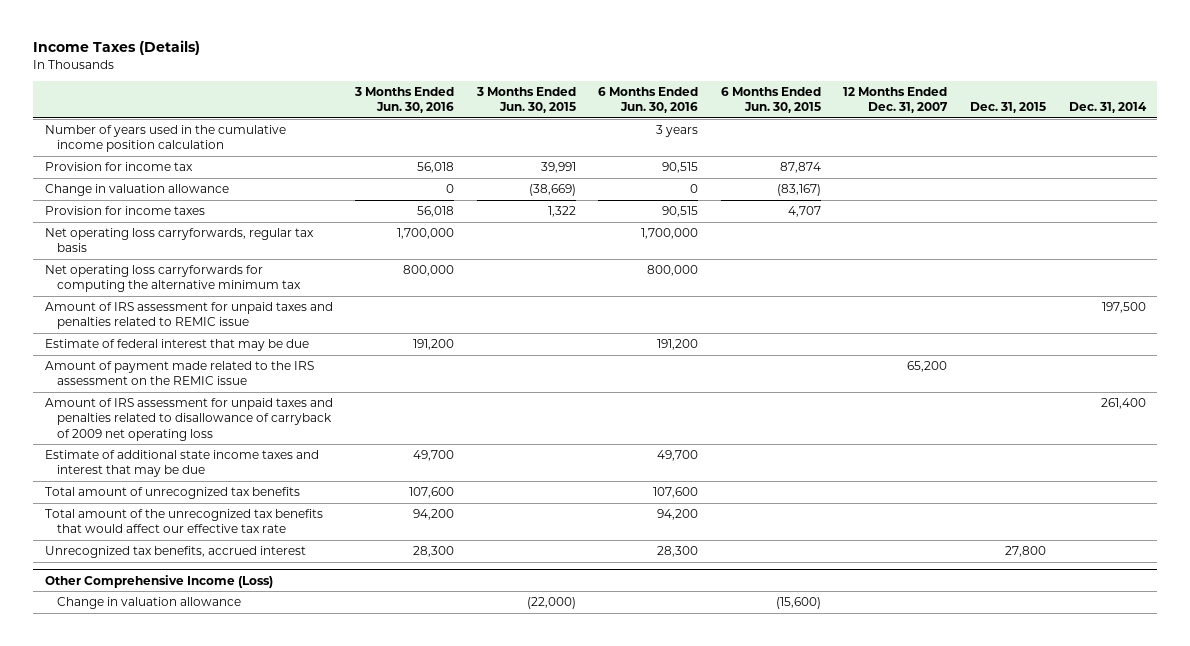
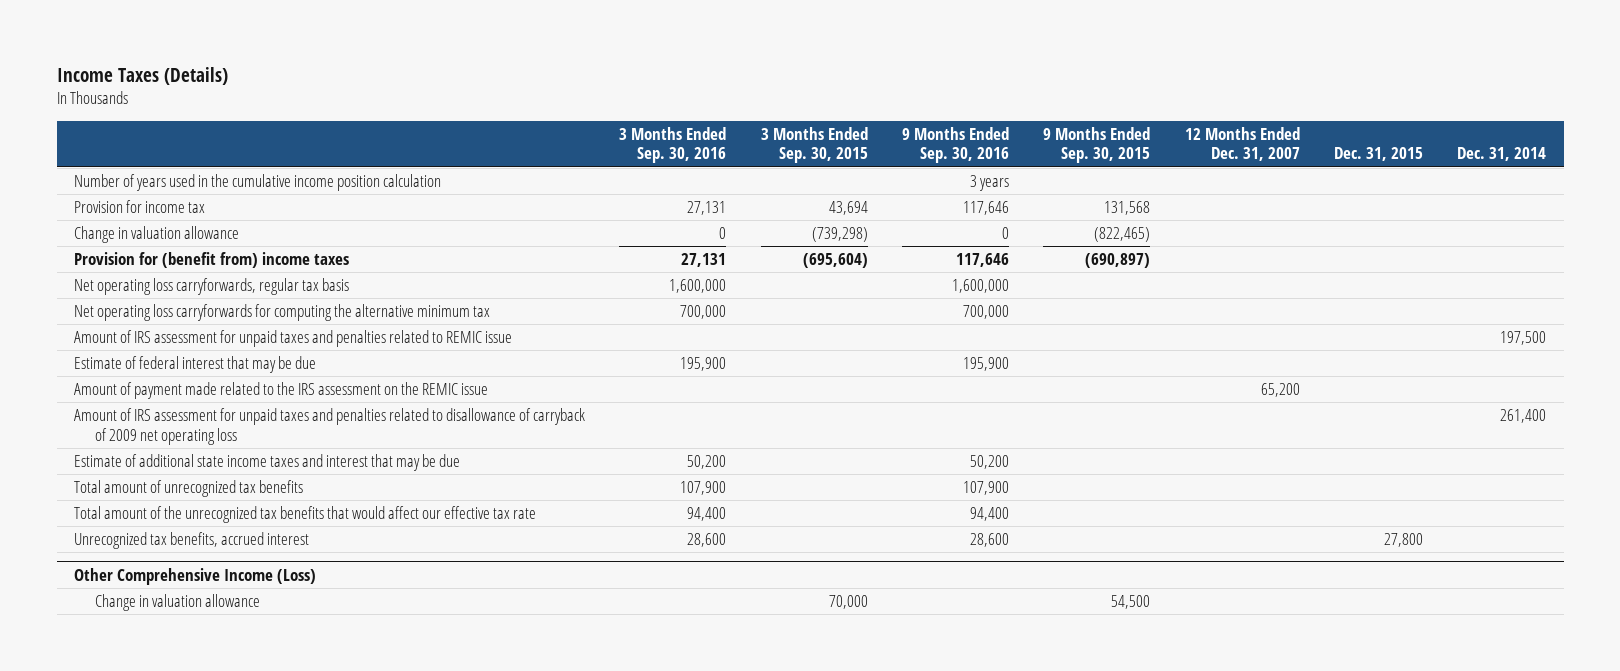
[354,86,455,114] 3 Months Ended Jun. 30, 2016 -> none
[475,86,576,114] 3 Months Ended Jun. 30, 2015 -> none
[598,86,699,114] 6 Months Ended Jun. 30, 2016 -> none
[720,86,821,114] 6 Months Ended Jun. 30, 2015 -> none
none -> [619,126,727,164] 3 Months Ended Sep. 30, 2016
none -> [760,126,868,164] 3 Months Ended Sep. 30, 2015
none -> [902,126,1010,164] 9 Months Ended Sep. 30, 2016
none -> [1043,126,1151,164] 9 Months Ended Sep. 30, 2015
[44,206,205,216] Provision for income taxes -> [74,251,350,268] Provision for (benefit from) income taxes

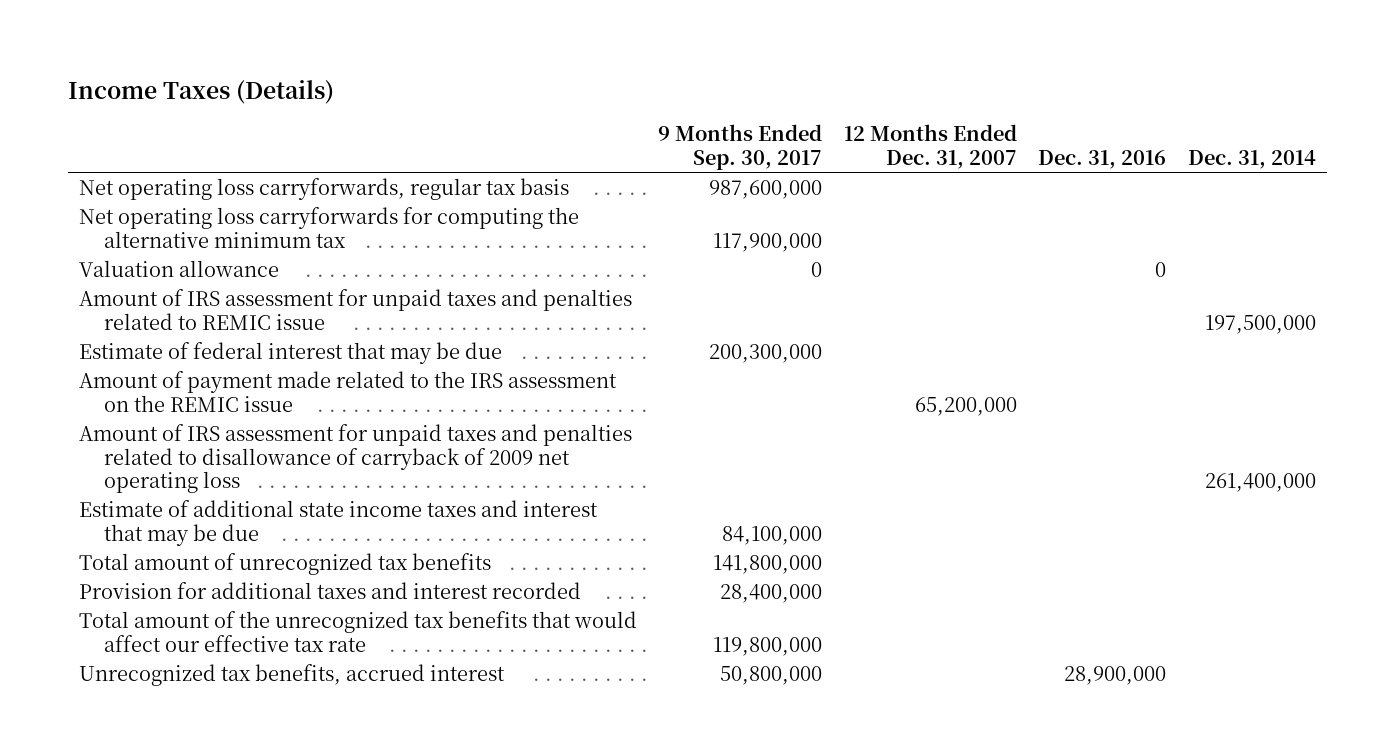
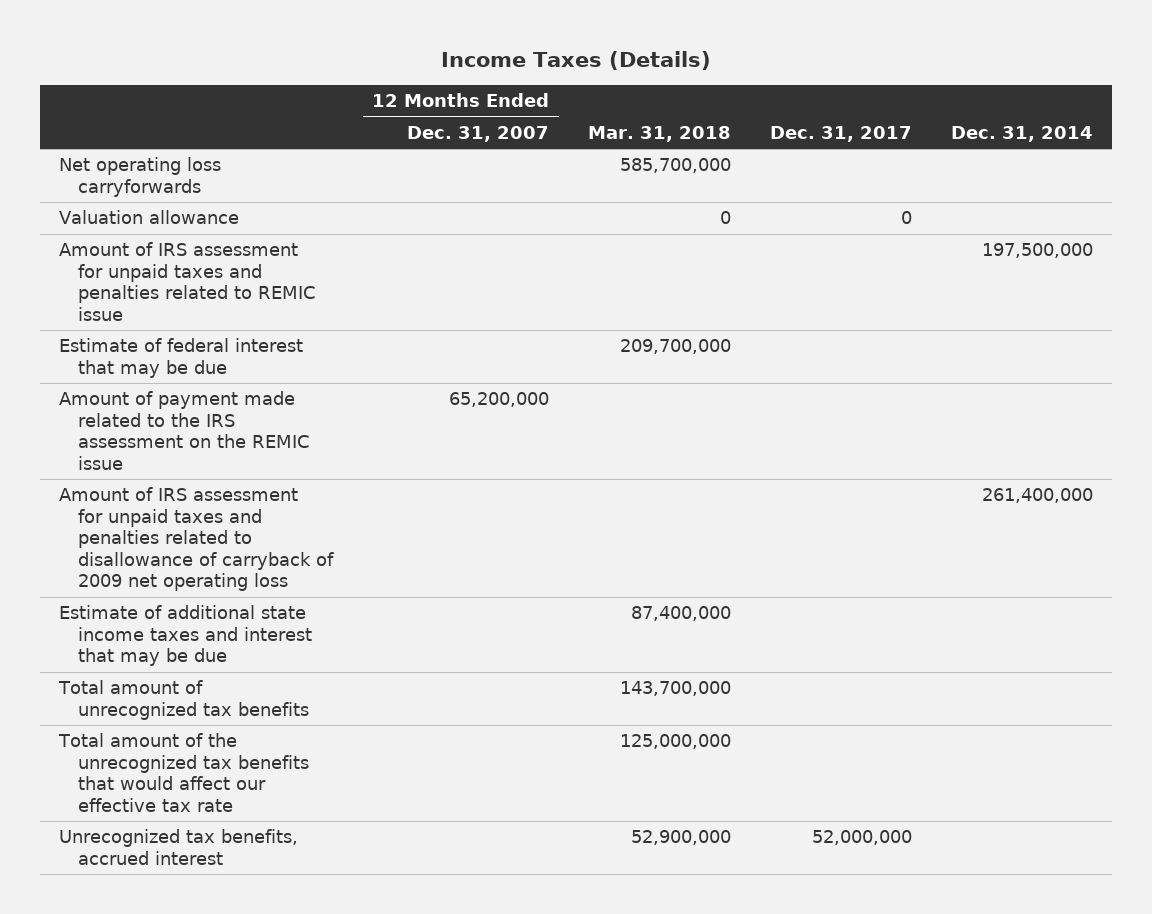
[658,124,823,170] 9 Months Ended Sep. 30, 2017 -> none
[1038,149,1167,169] Dec. 31, 2016 -> none
none -> [588,125,732,142] Mar. 31, 2018
none -> [769,125,912,142] Dec. 31, 2017
[78,207,579,248] Net operating loss carryforwards for computing the alternative minimum tax -> none
[78,178,569,201] Net operating loss carryforwards, regular tax basis -> [58,157,221,197] Net operating loss carryforwards
[78,582,581,600] Provision for additional taxes and interest recorded -> none

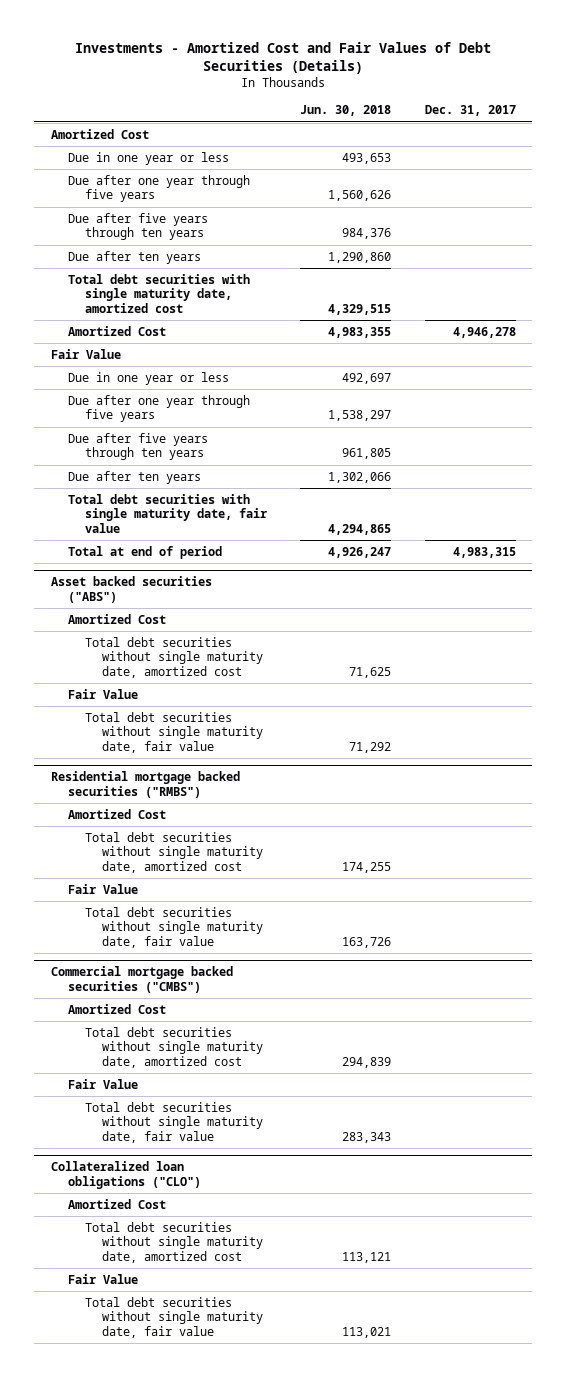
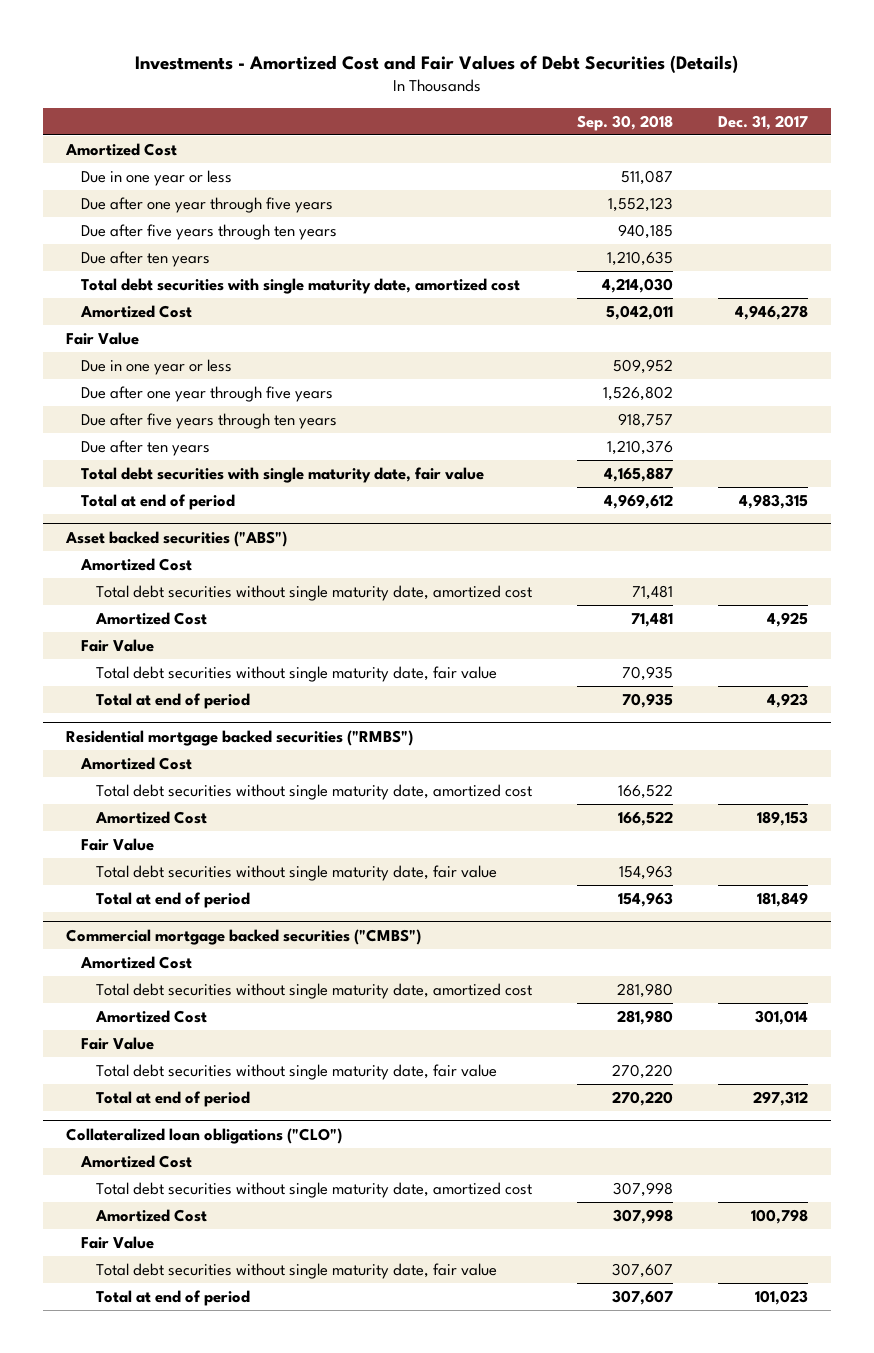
[300,105,392,117] Jun. 30, 2018 -> none
none -> [577,114,674,131] Sep. 30, 2018
none -> [95,611,208,625] Amortized Cost
none -> [96,692,251,709] Total at end of period
none -> [95,810,208,824] Amortized Cost
none -> [96,891,251,908] Total at end of period
none -> [95,1009,208,1023] Amortized Cost
none -> [96,1090,251,1107] Total at end of period
none -> [95,1208,208,1222] Amortized Cost
none -> [96,1289,251,1306] Total at end of period

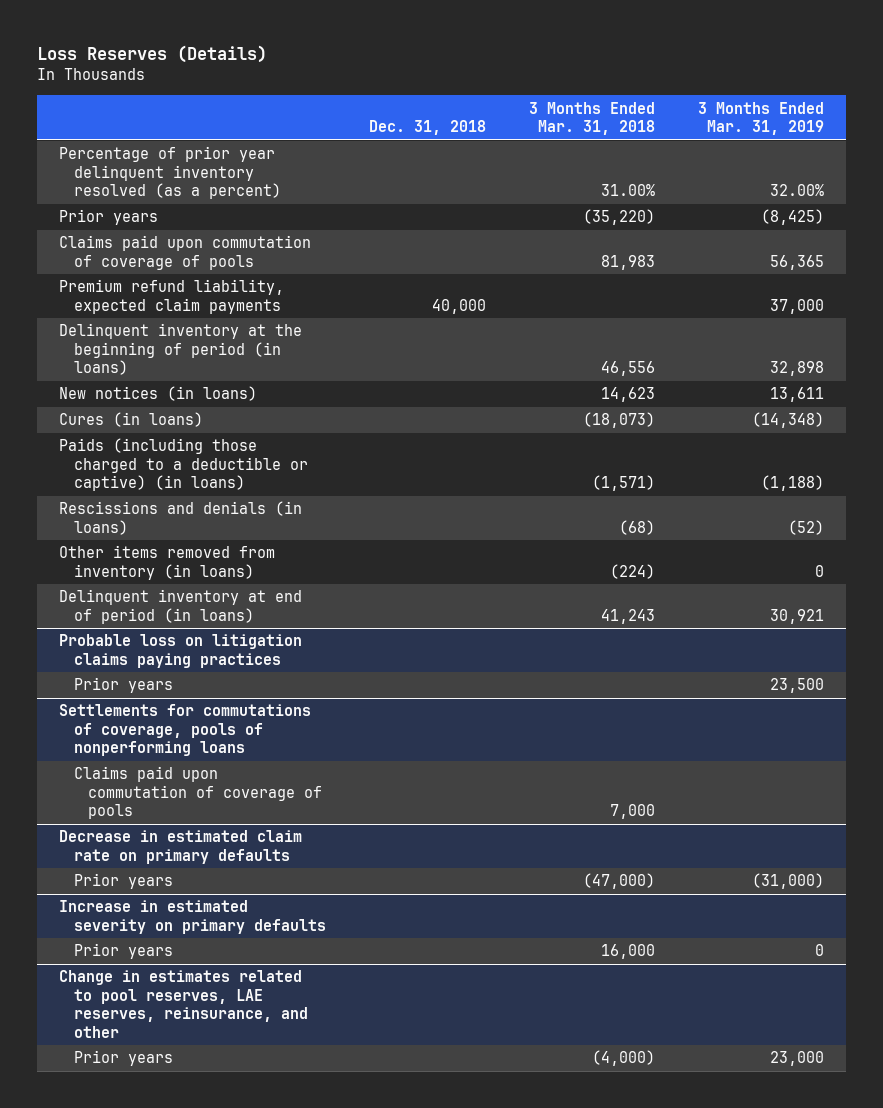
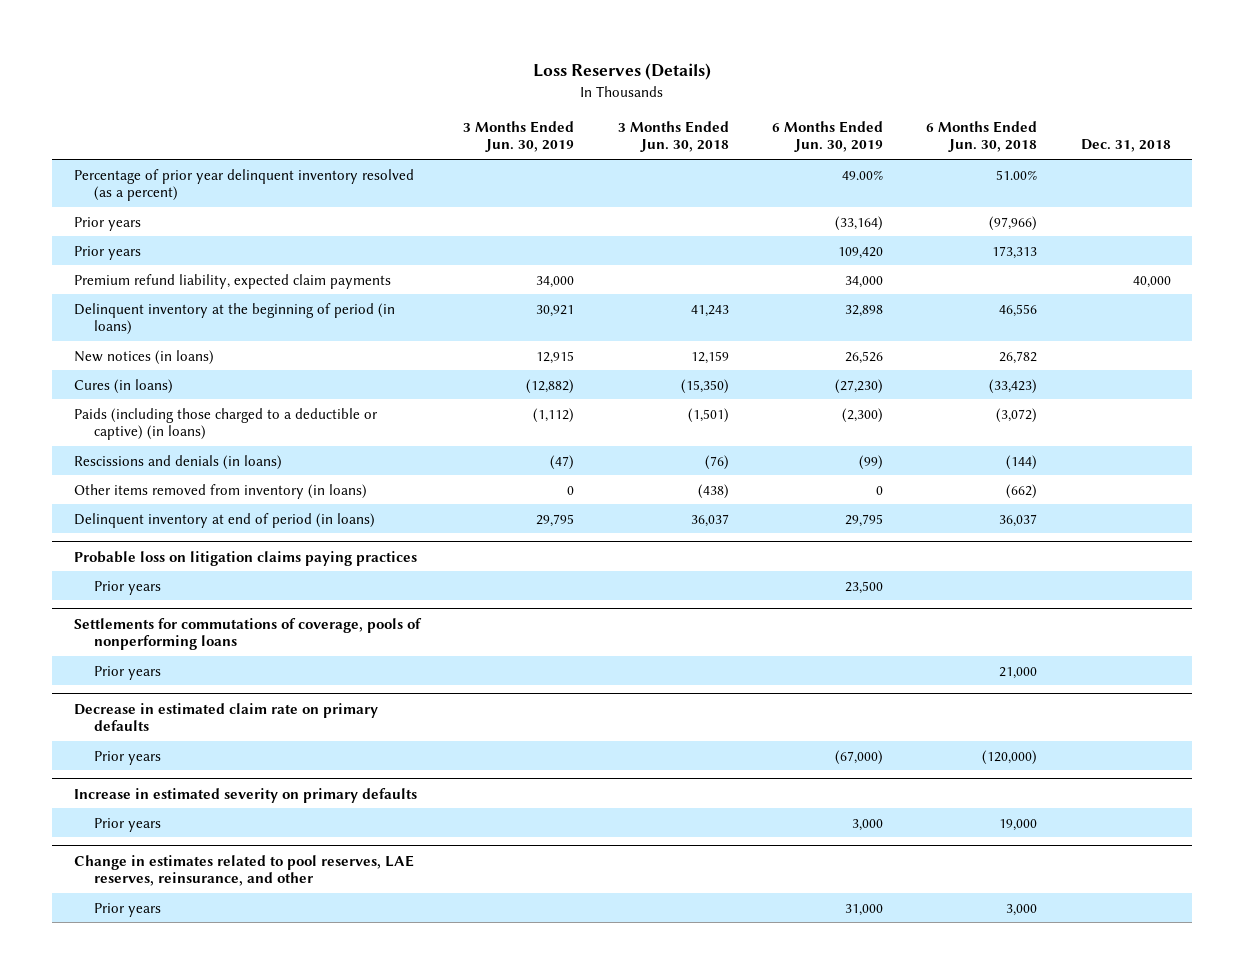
[528,101,655,136] 3 Months Ended Mar. 31, 2018 -> none
[697,101,824,136] 3 Months Ended Mar. 31, 2019 -> none
none -> [463,120,575,153] 3 Months Ended Jun. 30, 2019
none -> [617,120,729,153] 3 Months Ended Jun. 30, 2018
none -> [771,120,883,153] 6 Months Ended Jun. 30, 2019
none -> [926,120,1038,153] 6 Months Ended Jun. 30, 2018
[58,235,311,270] Claims paid upon commutation of coverage of pools -> [74,245,142,260] Prior years
[73,766,323,820] Claims paid upon commutation of coverage of pools -> [93,665,161,680] Prior years

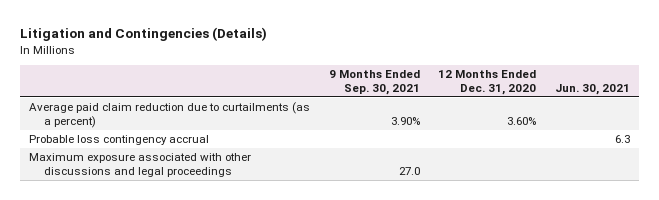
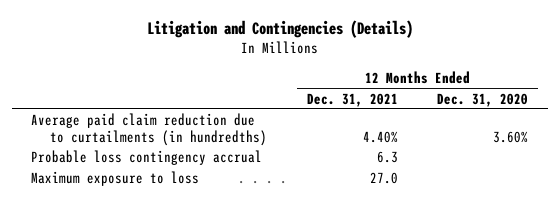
[328,70,420,95] 9 Months Ended Sep. 30, 2021 -> none
[554,83,630,95] Jun. 30, 2021 -> none
none -> [306,92,398,107] Dec. 31, 2021
[29,102,311,128] Average paid claim reduction due to curtailments (as a percent) -> [31,113,268,146] Average paid claim reduction due to curtailments (in hundredths)
[29,153,252,177] Maximum exposure associated with other discussions and legal proceedings -> [31,171,200,187] Maximum exposure to loss

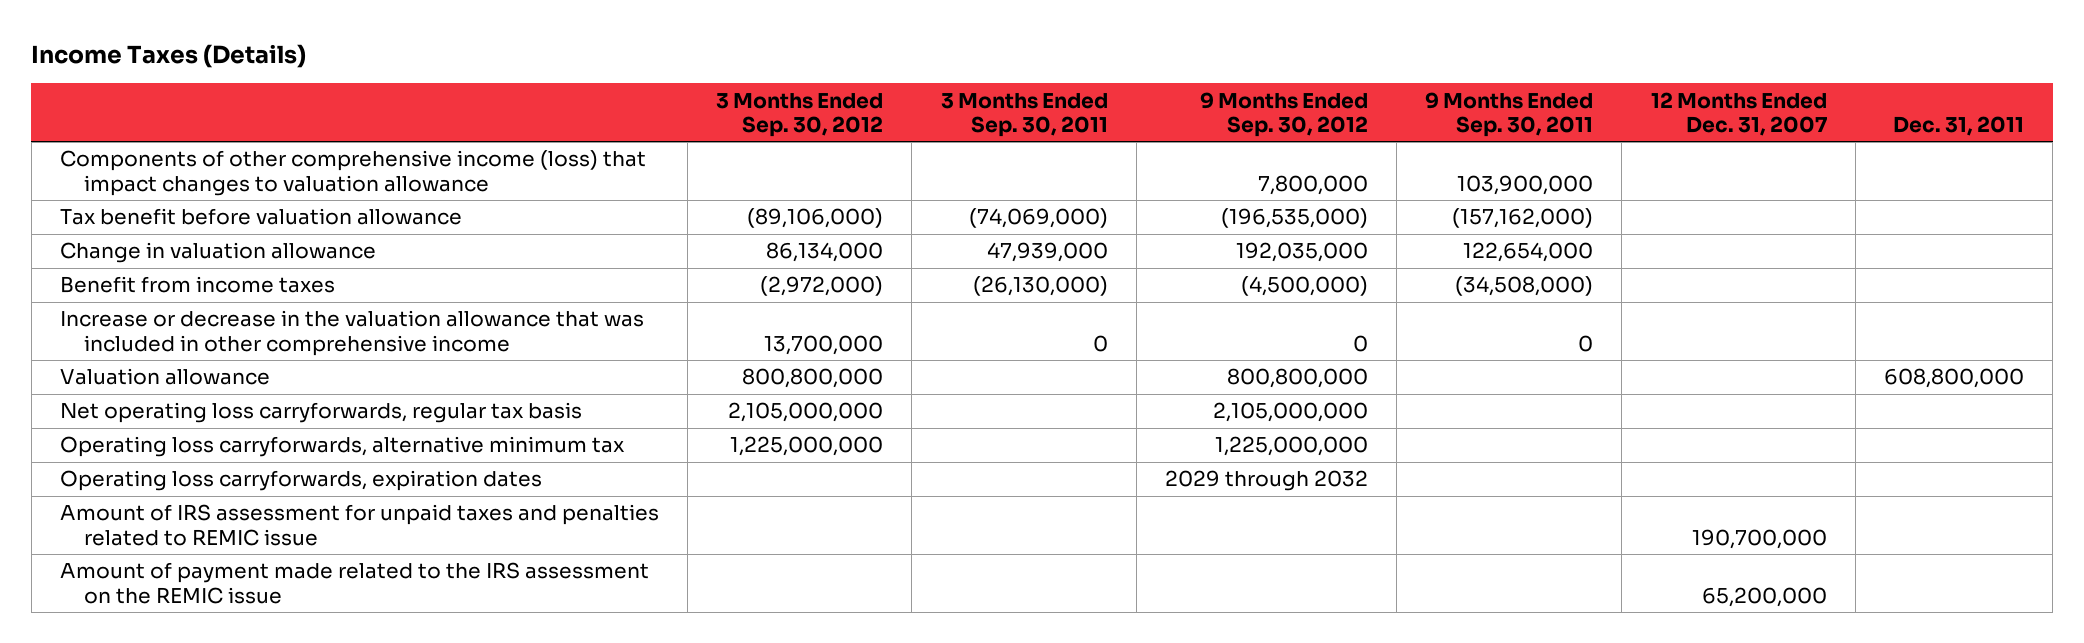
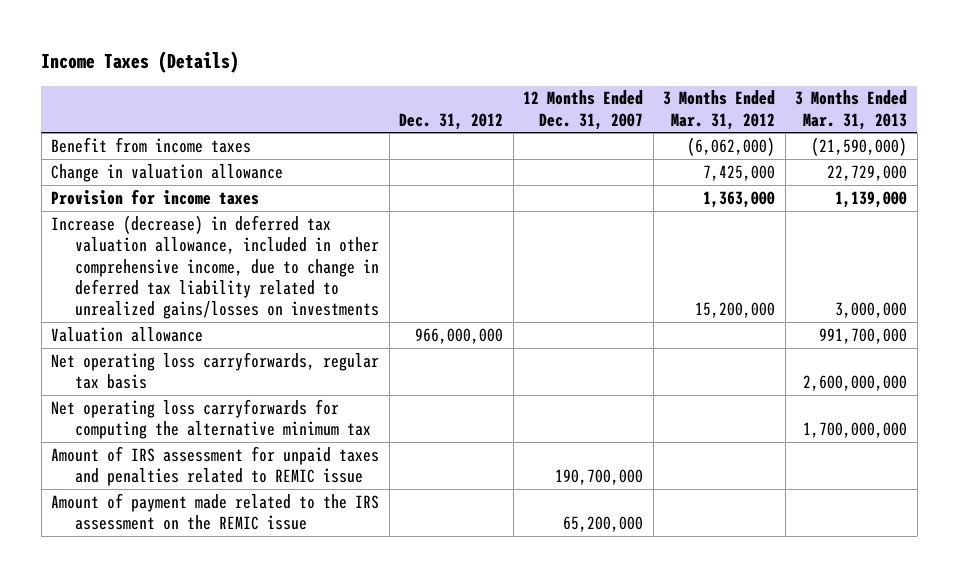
[716,92,884,137] 3 Months Ended Sep. 30, 2012 -> none
[940,92,1108,137] 3 Months Ended Sep. 30, 2011 -> none
[1199,91,1368,137] 9 Months Ended Sep. 30, 2012 -> none
[1425,91,1594,137] 9 Months Ended Sep. 30, 2011 -> none
[1892,115,2024,136] Dec. 31, 2011 -> none
none -> [399,112,504,130] Dec. 31, 2012
none -> [663,90,776,130] 3 Months Ended Mar. 31, 2012
none -> [795,90,908,130] 3 Months Ended Mar. 31, 2013
[59,150,646,196] Components of other comprehensive income (loss) that impact changes to valuation allowance -> none
[59,208,462,226] Tax benefit before valuation allowance -> none
[59,242,376,264] Change in valuation allowance -> [51,163,284,182] Change in valuation allowance
none -> [51,188,260,205] Provision for income taxes
[59,310,644,356] Increase or decrease in the valuation allowance that was included in other comprehensive income -> [51,214,380,320] Increase (decrease) in deferred tax valuation allowance, included in other comprehensive income, due to change in deferred tax liability related to unrealized gains/losses on investments
[59,470,542,492] Operating loss carryforwards, expiration dates -> none
[59,436,625,458] Operating loss carryforwards, alternative minimum tax -> [51,398,372,440] Net operating loss carryforwards for computing the alternative minimum tax

